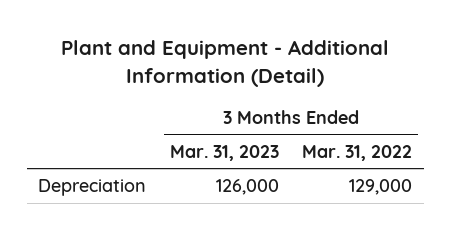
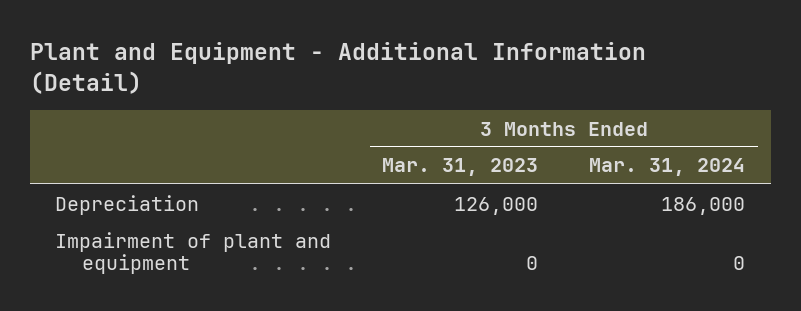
[301,144,412,161] Mar. 31, 2022 -> none
none -> [589,158,746,177] Mar. 31, 2024
none -> [55,231,332,275] Impairment of plant and equipment

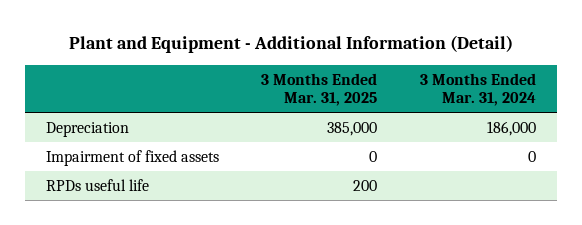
[382,158,539,177] Mar. 31, 2023 -> none
none -> [261,72,378,107] 3 Months Ended Mar. 31, 2025
[55,231,332,275] Impairment of plant and equipment -> [45,149,219,166] Impairment of fixed assets
none -> [45,178,149,191] RPDs useful life

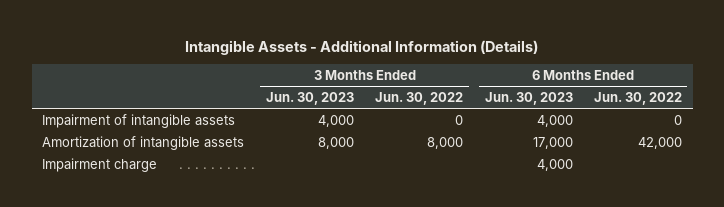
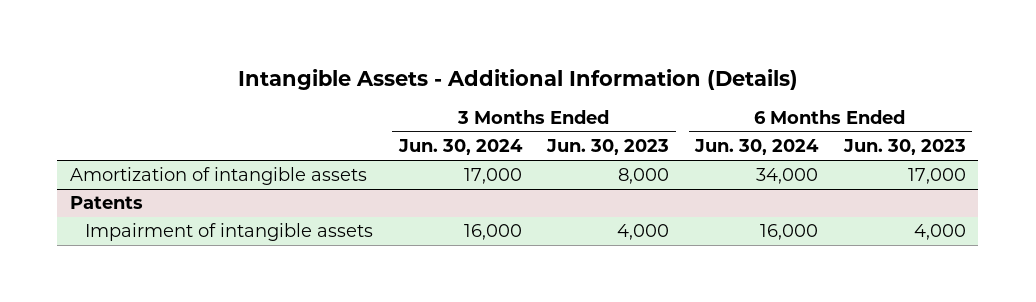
[375,92,464,106] Jun. 30, 2022 -> none
[593,92,682,106] Jun. 30, 2022 -> none
none -> [397,139,523,156] Jun. 30, 2024
none -> [693,139,819,156] Jun. 30, 2024
[42,113,236,128] Impairment of intangible assets -> none
[42,157,158,172] Impairment charge -> none
none -> [70,196,144,210] Patents
none -> [84,223,373,242] Impairment of intangible assets

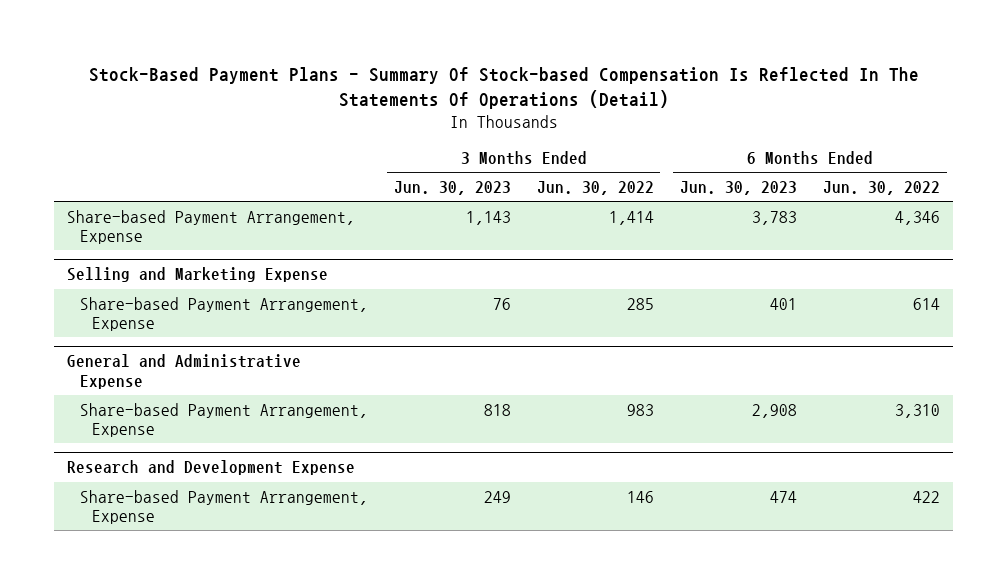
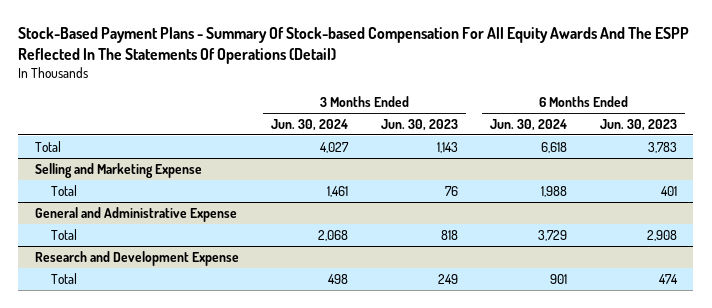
[88,66,919,110] Stock-Based Payment Plans - Summary Of Stock-based Compensation Is Reflected In The Statements Of Operations (Detail) -> [18,27,690,64] Stock-Based Payment Plans - Summary Of Stock-based Compensation For All Equity Awards And The ESPP Reflected In The Statements Of Operations (Detail)
[536,181,654,196] Jun. 30, 2022 -> none
[823,181,941,196] Jun. 30, 2022 -> none
none -> [271,118,349,131] Jun. 30, 2024
none -> [490,118,568,131] Jun. 30, 2024
[67,209,356,244] Share-based Payment Arrangement, Expense -> [34,140,61,152] Total
[79,296,368,331] Share-based Payment Arrangement, Expense -> [50,184,77,196] Total
[79,402,368,437] Share-based Payment Arrangement, Expense -> [50,228,77,240] Total
[79,489,368,524] Share-based Payment Arrangement, Expense -> [50,272,77,284] Total

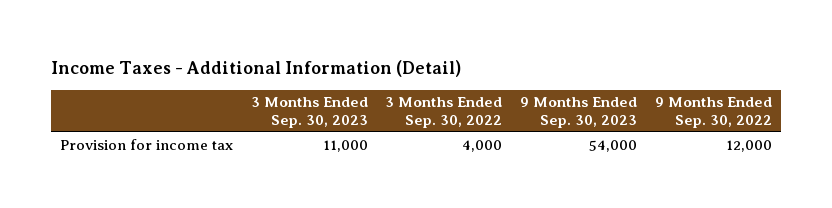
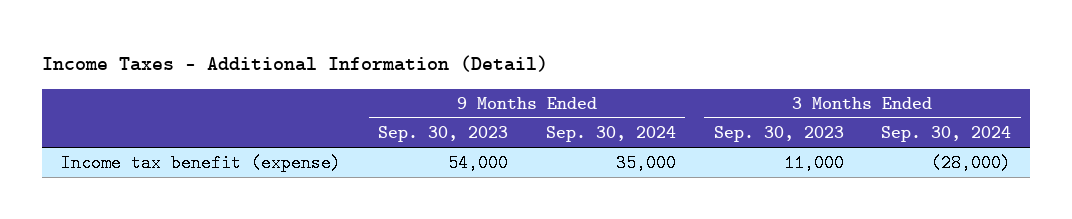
[385,96,503,128] 3 Months Ended Sep. 30, 2022 -> none
[655,96,773,128] 9 Months Ended Sep. 30, 2022 -> none
none -> [545,126,676,143] Sep. 30, 2024
none -> [881,126,1012,143] Sep. 30, 2024
[59,139,233,151] Provision for income tax -> [60,154,341,173] Income tax benefit (expense)

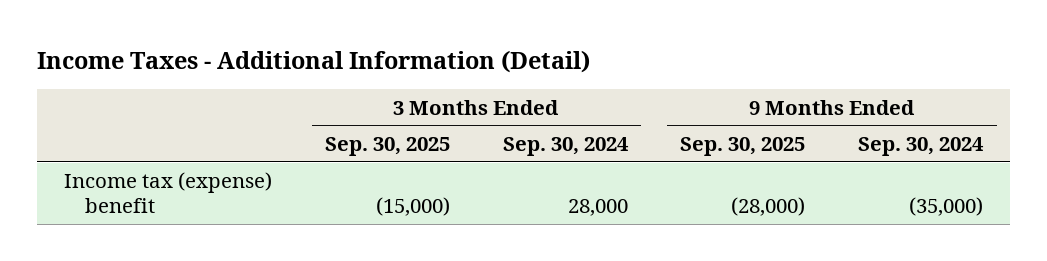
[378,126,509,143] Sep. 30, 2023 -> none
[713,126,844,143] Sep. 30, 2023 -> none
none -> [324,137,450,157] Sep. 30, 2025
none -> [680,137,806,157] Sep. 30, 2025
[60,154,341,173] Income tax benefit (expense) -> [63,172,272,214] Income tax (expense) benefit
[615,154,676,173] 35,000 -> [909,197,984,217] (35,000)
[931,154,1012,173] (28,000) -> [567,199,628,217] 28,000

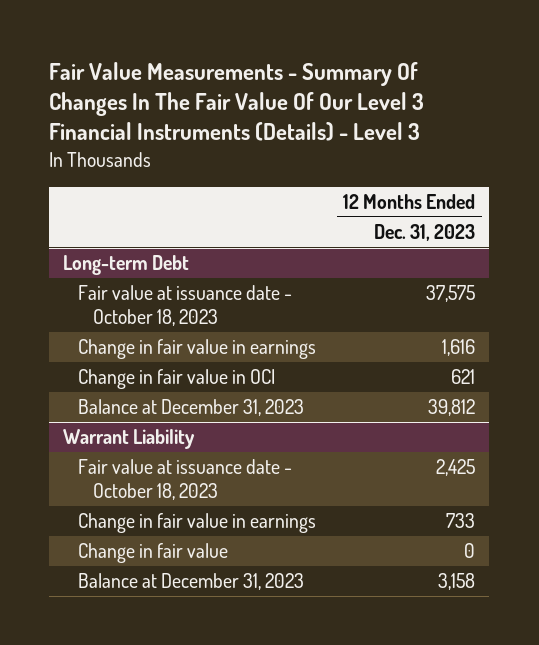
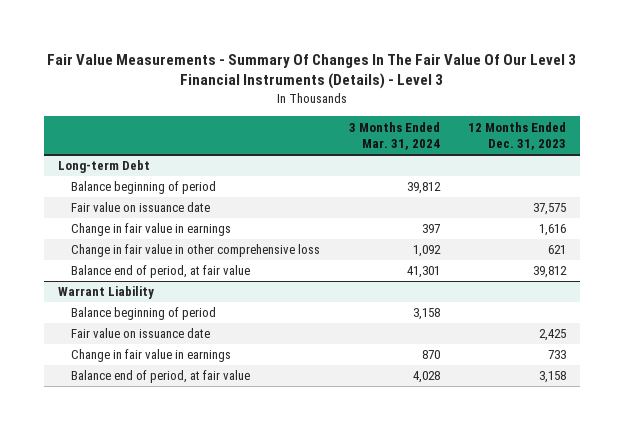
none -> [348,121,440,151] 3 Months Ended Mar. 31, 2024
none -> [71,181,217,195] Balance beginning of period
[77,285,292,327] Fair value at issuance date - October 18, 2023 -> [71,202,211,213] Fair value on issuance date
[77,369,275,390] Change in fair value in OCI -> [71,244,321,258] Change in fair value in other comprehensive loss
[77,399,304,417] Balance at December 31, 2023 -> [71,265,251,279] Balance end of period, at fair value
none -> [71,307,217,321] Balance beginning of period
[77,459,292,501] Fair value at issuance date - October 18, 2023 -> [71,328,211,339] Fair value on issuance date
[77,543,228,564] Change in fair value -> none
[77,573,304,591] Balance at December 31, 2023 -> [71,370,251,384] Balance end of period, at fair value

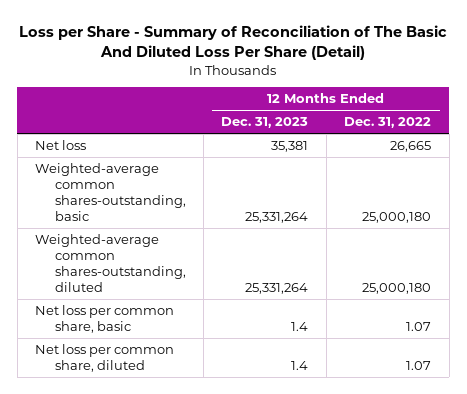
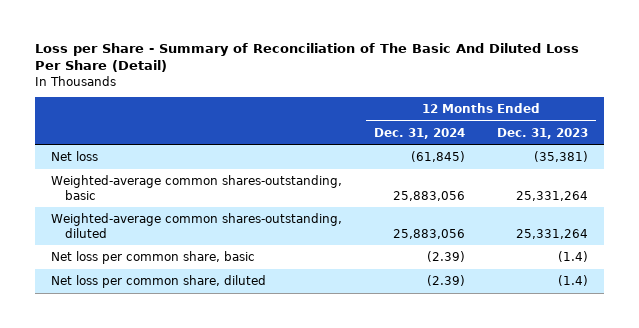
[344,117,432,129] Dec. 31, 2022 -> none
none -> [373,127,465,139] Dec. 31, 2024
[271,140,309,152] 35,381 -> [533,150,588,162] (35,381)
[291,321,309,331] 1.4 -> [557,250,588,262] (1.4)
[291,360,309,370] 1.4 -> [557,274,588,286] (1.4)

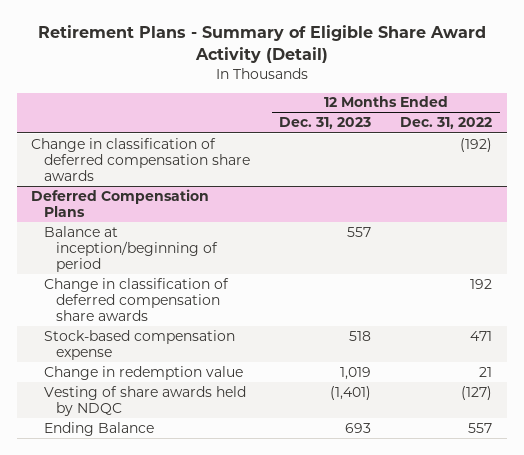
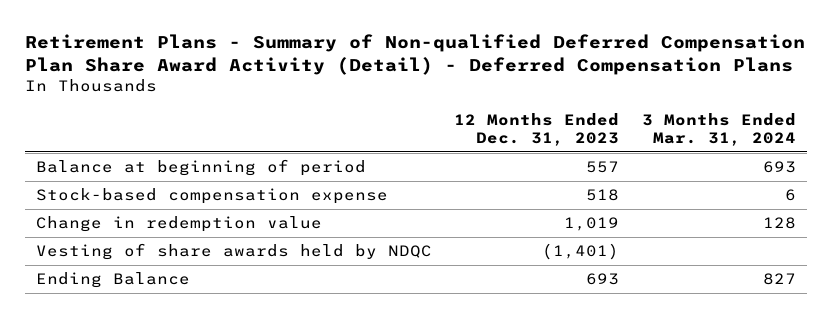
[37,25,486,63] Retirement Plans - Summary of Eligible Share Award Activity (Detail) -> [24,33,805,75] Retirement Plans - Summary of Non-qualified Deferred Compensation Plan Share Award Activity (Detail) - Deferred Compensation Plans
[400,117,493,130] Dec. 31, 2022 -> none
none -> [641,112,796,147] 3 Months Ended Mar. 31, 2024
[31,137,250,182] Change in classification of deferred compensation share awards -> none
[31,188,210,218] Deferred Compensation Plans -> none
[43,277,229,322] Change in classification of deferred compensation share awards -> none
[43,225,219,273] Balance at inception/beginning of period -> [35,158,366,176] Balance at beginning of period

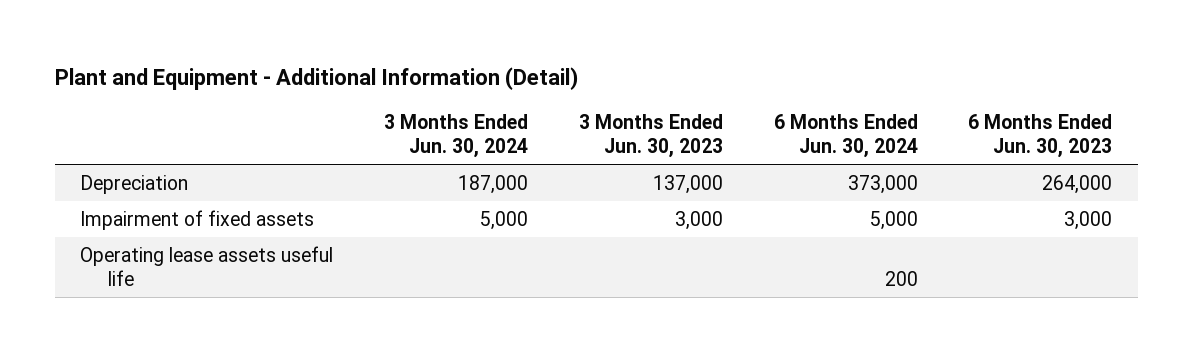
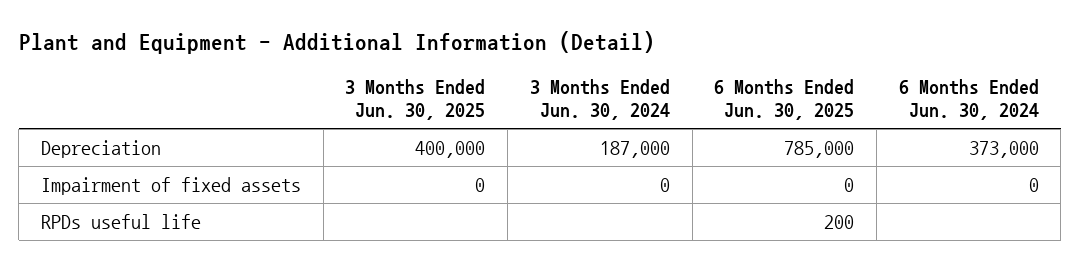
[578,113,723,159] 3 Months Ended Jun. 30, 2023 -> none
[968,113,1113,159] 6 Months Ended Jun. 30, 2023 -> none
none -> [345,79,486,121] 3 Months Ended Jun. 30, 2025
none -> [714,79,855,121] 6 Months Ended Jun. 30, 2025
[80,245,334,287] Operating lease assets useful life -> none
[479,210,528,230] 5,000 -> [659,177,670,192] 0
[869,210,918,230] 5,000 -> [1028,177,1039,192] 0
none -> [41,213,202,229] RPDs useful life

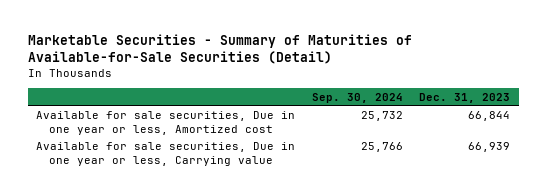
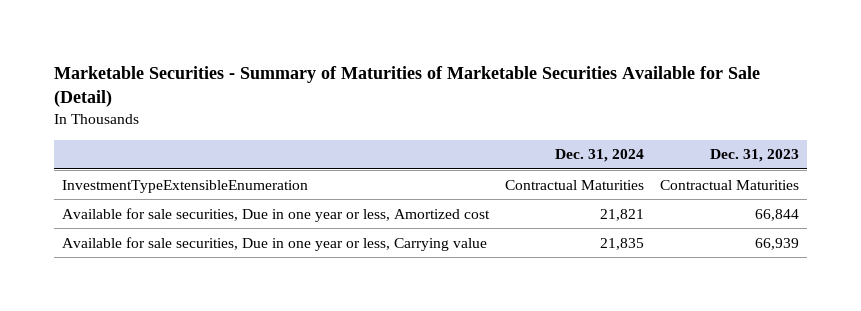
[27,34,412,65] Marketable Securities - Summary of Maturities of Available-for-Sale Securities (Detail) -> [54,65,761,107] Marketable Securities - Summary of Maturities of Marketable Securities Available for Sale (Detail)
[311,92,403,103] Sep. 30, 2024 -> none
none -> [555,149,645,163] Dec. 31, 2024
none -> [62,179,309,193] InvestmentTypeExtensibleEnumeration

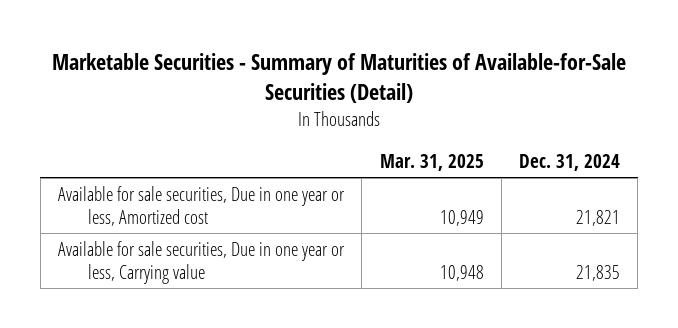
[54,65,761,107] Marketable Securities - Summary of Maturities of Marketable Securities Available for Sale (Detail) -> [52,53,627,103] Marketable Securities - Summary of Maturities of Available-for-Sale Securities (Detail)
[710,149,800,163] Dec. 31, 2023 -> none
none -> [379,153,484,171] Mar. 31, 2025
[62,179,309,193] InvestmentTypeExtensibleEnumeration -> none

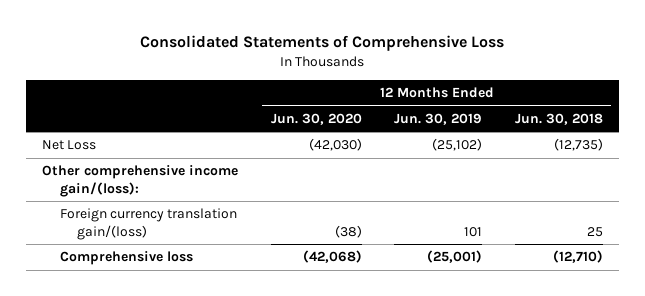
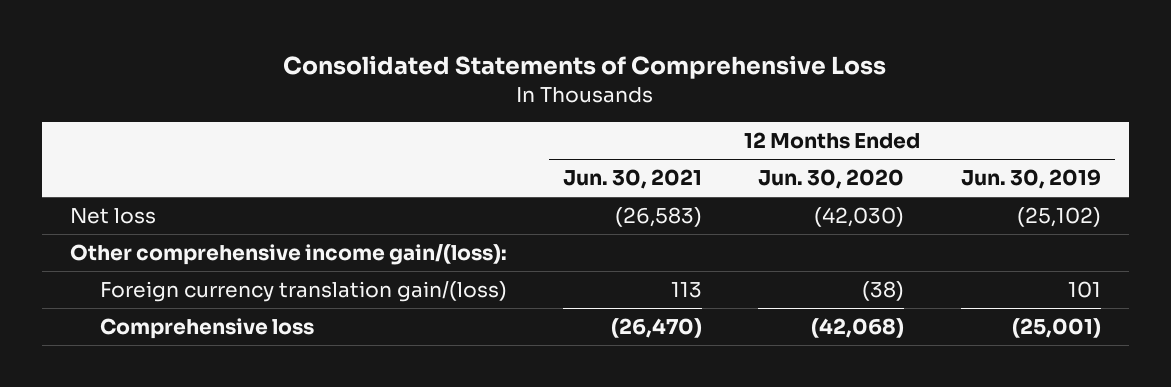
[514,112,603,125] Jun. 30, 2018 -> none
none -> [563,169,703,190] Jun. 30, 2021
[41,140,96,151] Net Loss -> [70,208,157,225] Net loss

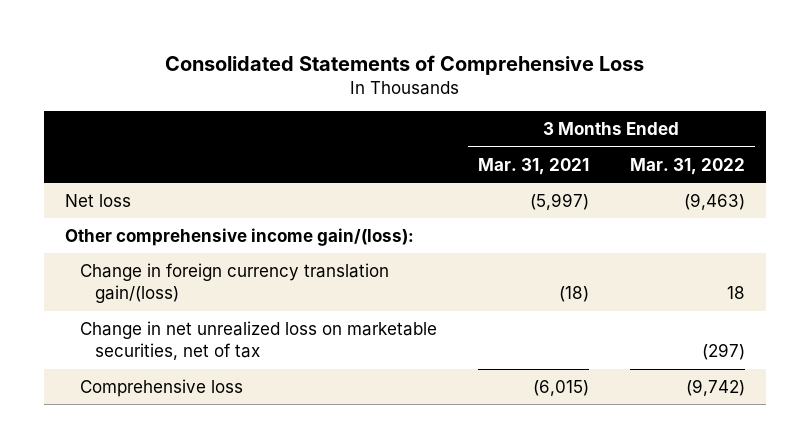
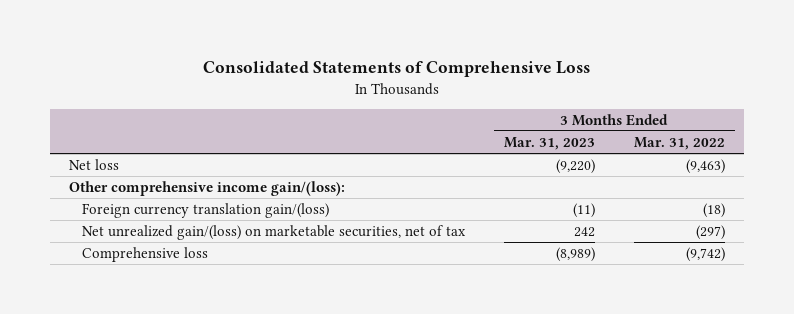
[477,157,589,175] Mar. 31, 2021 -> none
none -> [504,137,596,151] Mar. 31, 2023
[79,262,389,304] Change in foreign currency translation gain/(loss) -> [82,203,330,219] Foreign currency translation gain/(loss)
[727,286,746,300] 18 -> [702,203,725,219] (18)
[79,320,437,361] Change in net unrealized loss on marketable securities, net of tax -> [82,225,467,241] Net unrealized gain/(loss) on marketable securities, net of tax

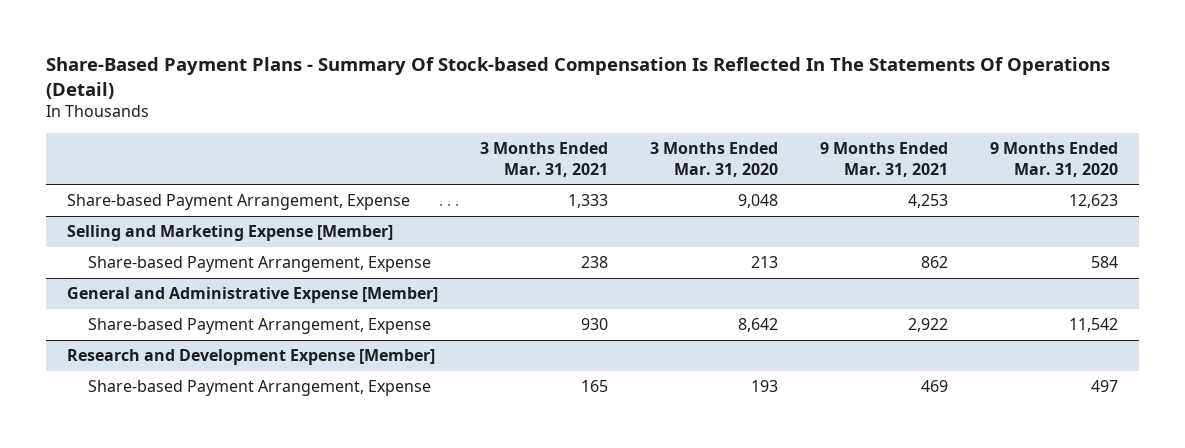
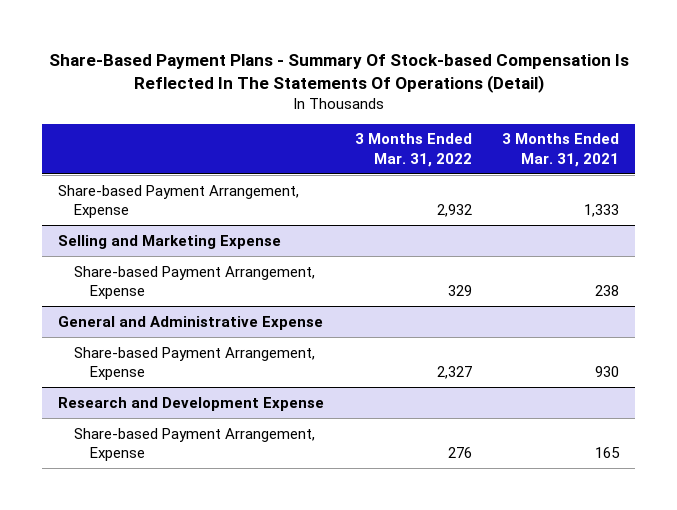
[650,142,779,177] 3 Months Ended Mar. 31, 2020 -> none
[820,142,949,177] 9 Months Ended Mar. 31, 2021 -> none
[989,142,1118,177] 9 Months Ended Mar. 31, 2020 -> none
none -> [354,133,472,167] 3 Months Ended Mar. 31, 2022
[67,225,394,242] Selling and Marketing Expense [Member] -> [57,234,281,249] Selling and Marketing Expense
[67,287,439,304] General and Administrative Expense [Member] -> [57,315,323,330] General and Administrative Expense
[67,349,436,366] Research and Development Expense [Member] -> [57,396,324,411] Research and Development Expense

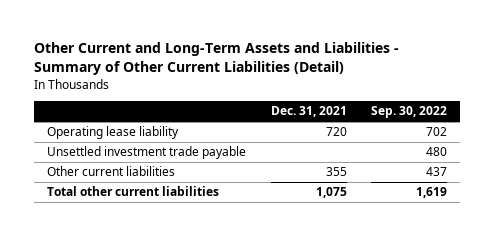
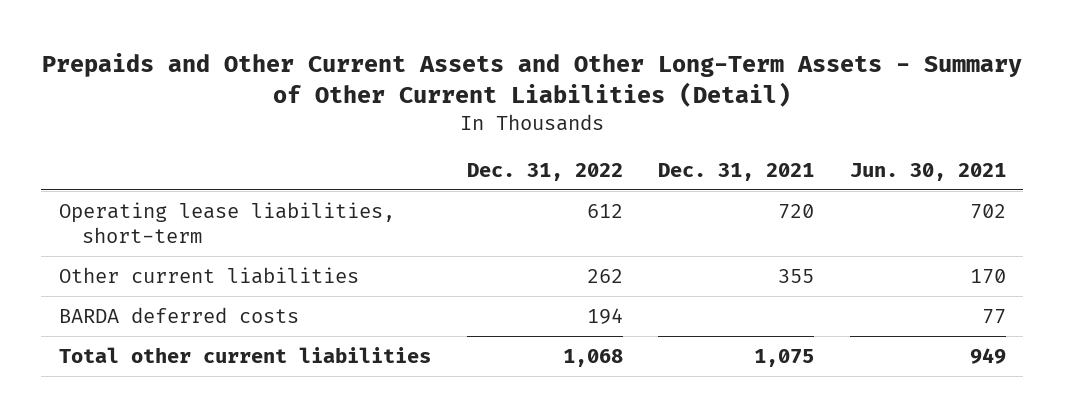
[34,42,400,76] Other Current and Long-Term Assets and Liabilities - Summary of Other Current Liabilities (Detail) -> [42,53,1023,107] Prepaids and Other Current Assets and Other Long-Term Assets - Summary of Other Current Liabilities (Detail)
[371,106,448,119] Sep. 30, 2022 -> none
none -> [466,162,623,181] Dec. 31, 2022
none -> [849,162,1006,181] Jun. 30, 2021
[46,146,246,160] Unsettled investment trade payable -> none
[46,126,179,140] Operating lease liability -> [59,202,396,243] Operating lease liabilities, short-term
none -> [59,307,300,324] BARDA deferred costs

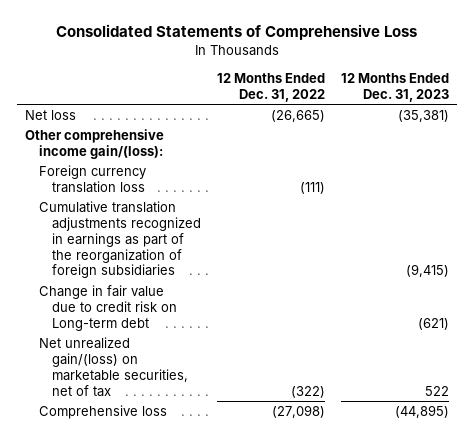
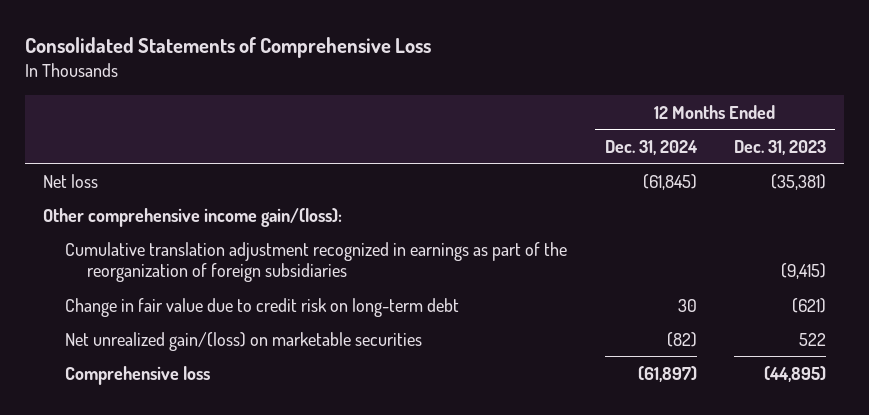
[216,73,325,102] 12 Months Ended Dec. 31, 2022 -> none
none -> [604,139,698,155] Dec. 31, 2024
[38,164,146,193] Foreign currency translation loss -> none
[38,200,201,279] Cumulative translation adjustments recognized in earnings as part of the reorganization of foreign subsidiaries -> [65,241,568,283] Cumulative translation adjustment recognized in earnings as part of the reorganization of foreign subsidiaries
[38,284,177,331] Change in fair value due to credit risk on Long-term debt -> [65,297,460,317] Change in fair value due to credit risk on long-term debt
[38,336,188,397] Net unrealized gain/(loss) on marketable securities, net of tax -> [65,331,423,351] Net unrealized gain/(loss) on marketable securities

